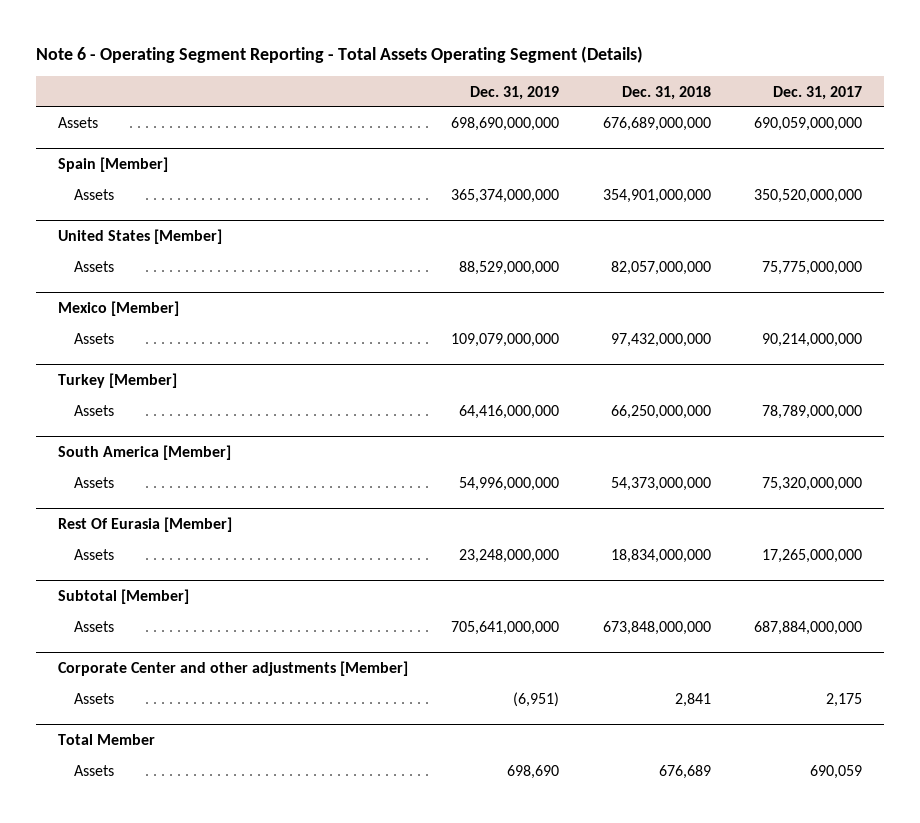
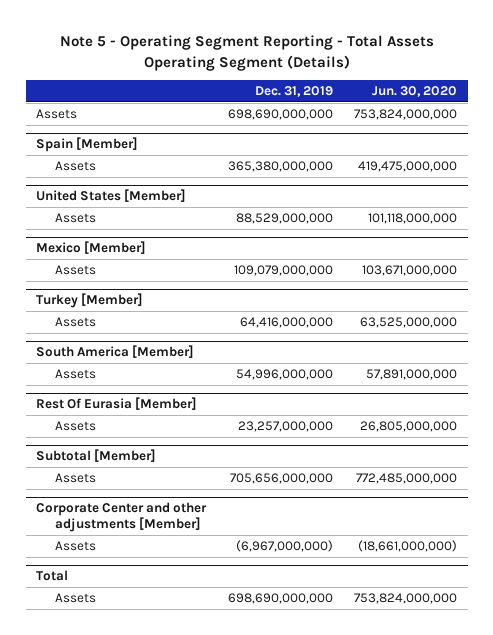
[35,46,643,64] Note 6 - Operating Segment Reporting - Total Assets Operating Segment (Details) -> [59,35,434,71] Note 5 - Operating Segment Reporting - Total Assets Operating Segment (Details)
[621,85,711,100] Dec. 31, 2018 -> none
[773,85,863,100] Dec. 31, 2017 -> none
none -> [372,86,458,98] Jun. 30, 2020
[451,189,560,204] 365,374,000,000 -> [227,161,333,173] 365,380,000,000
[459,549,560,564] 23,248,000,000 -> [237,421,333,433] 23,257,000,000
[451,621,560,636] 705,641,000,000 -> [229,473,333,485] 705,656,000,000
[513,692,560,708] (6,951) -> [235,540,333,553] (6,967,000,000)
[57,734,155,746] Total Member -> [36,570,69,582] Total
[507,765,560,780] 698,690 -> [227,593,333,605] 698,690,000,000

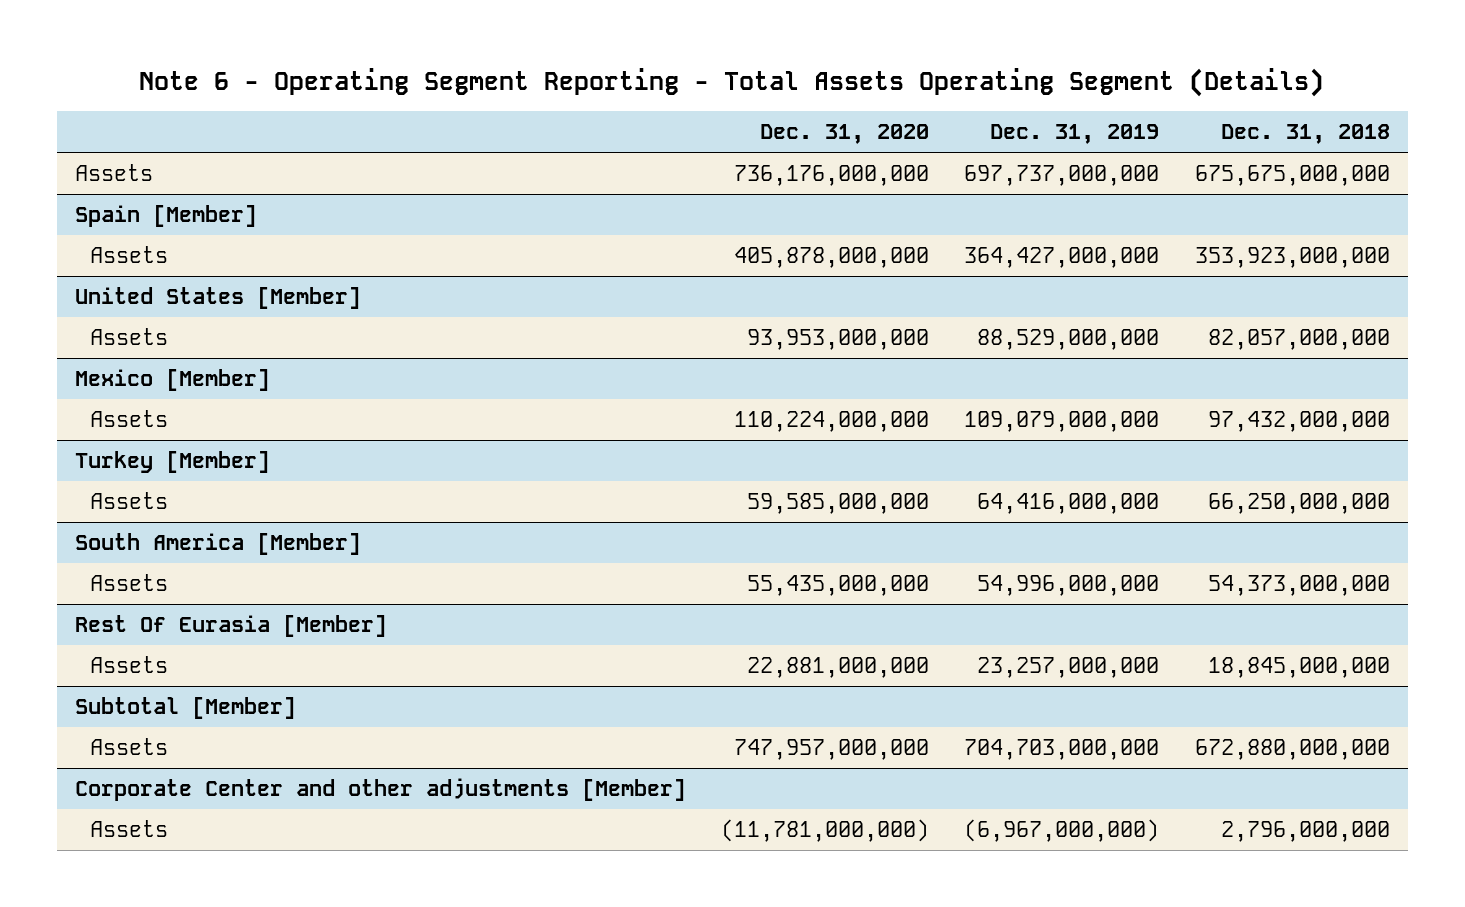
[59,35,434,71] Note 5 - Operating Segment Reporting - Total Assets Operating Segment (Details) -> [139,67,1325,97] Note 6 - Operating Segment Reporting - Total Assets Operating Segment (Details)
[372,86,458,98] Jun. 30, 2020 -> none
none -> [760,124,930,145] Dec. 31, 2020
none -> [1220,124,1390,145] Dec. 31, 2018
[227,109,333,121] 698,690,000,000 -> [964,165,1160,187] 697,737,000,000
[227,161,333,173] 365,380,000,000 -> [964,247,1160,269] 364,427,000,000
[229,473,333,485] 705,656,000,000 -> [964,739,1160,761] 704,703,000,000
[36,570,69,582] Total -> none
[54,593,96,604] Assets -> none

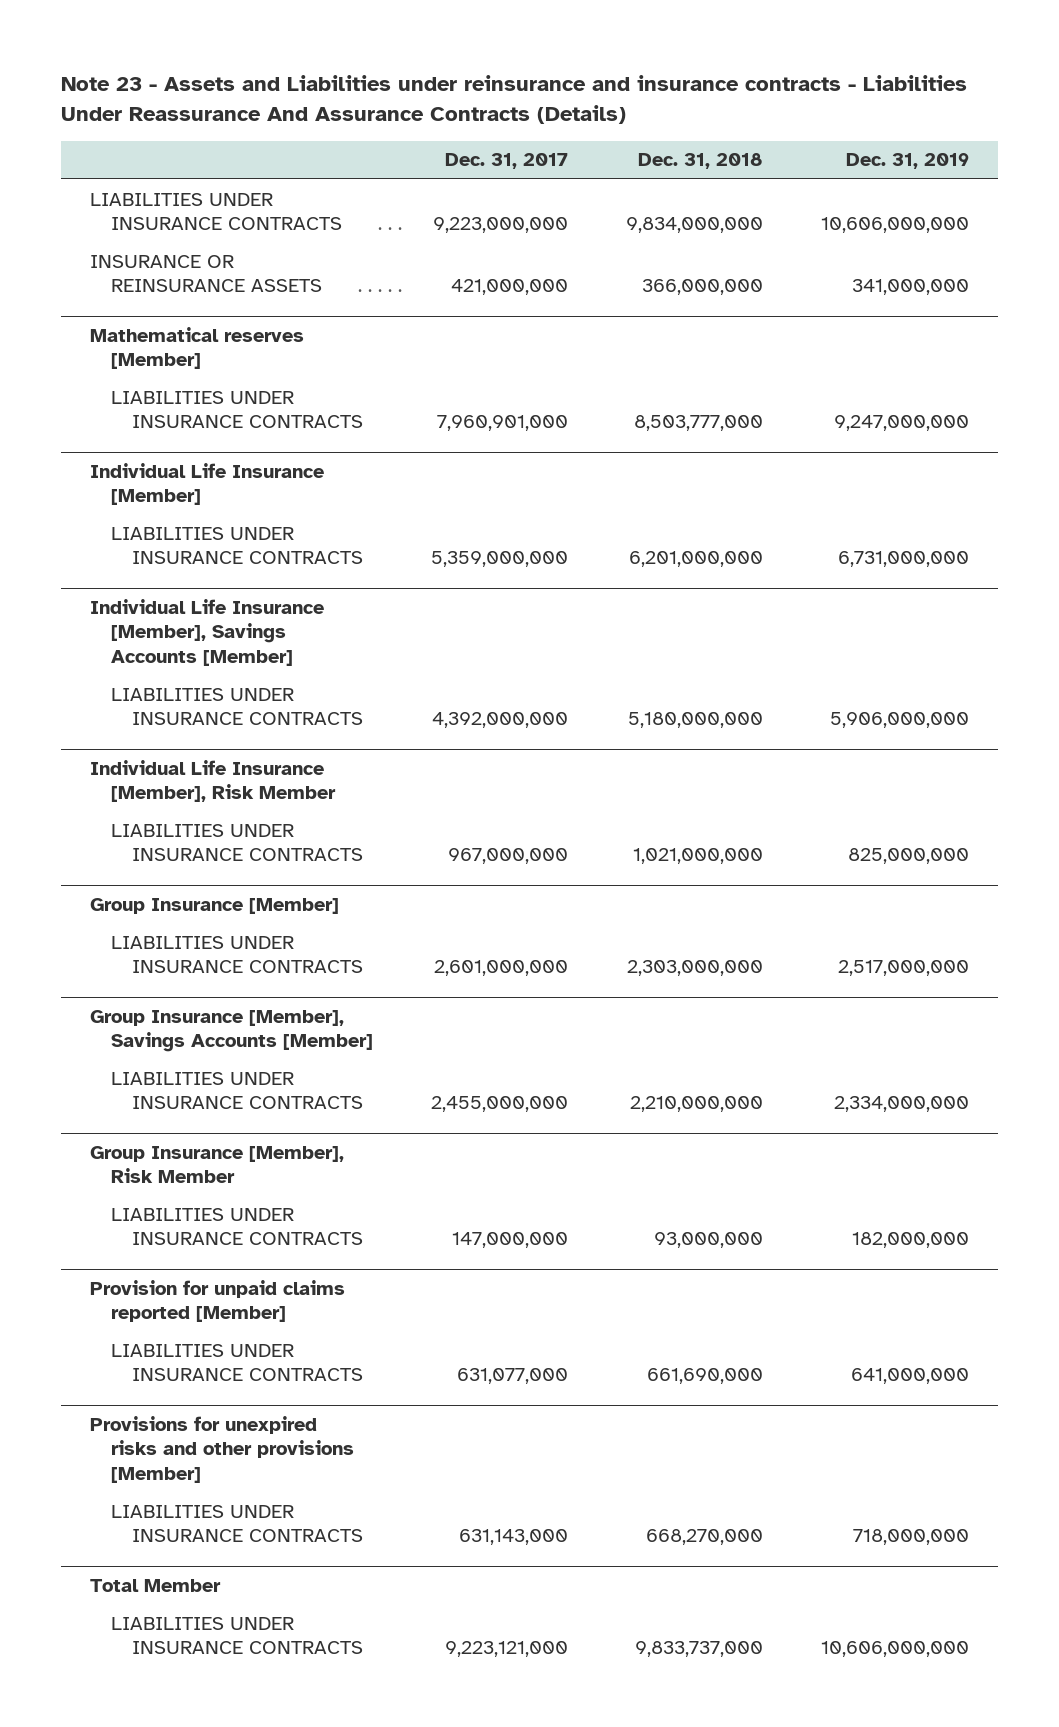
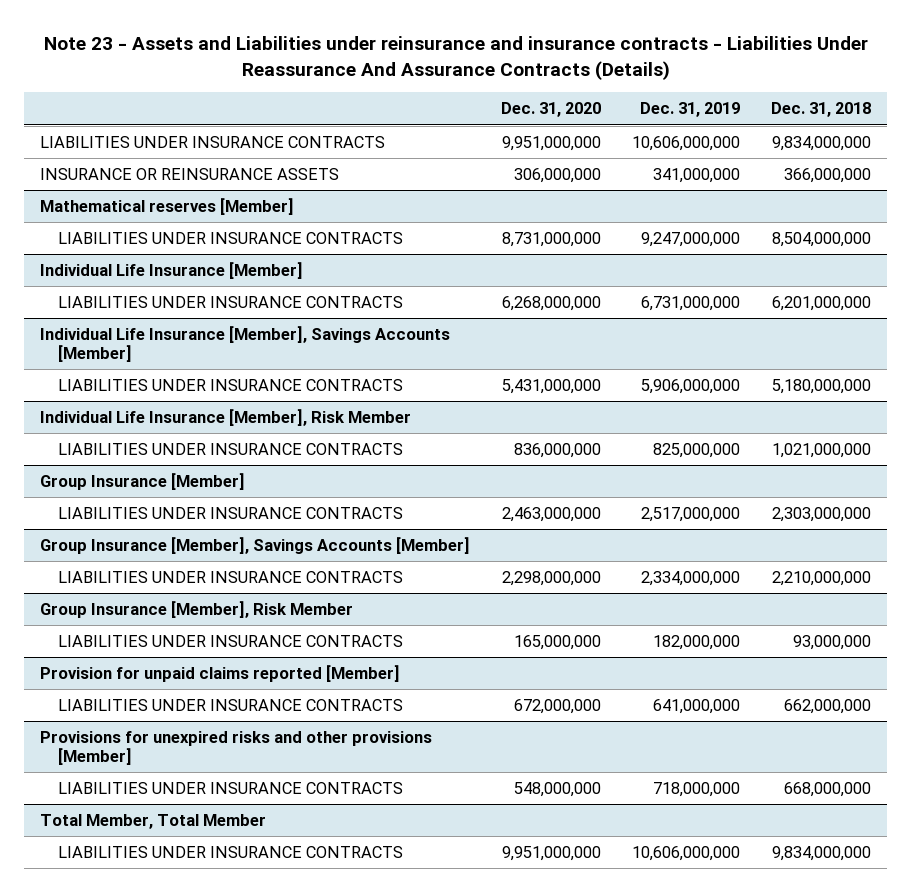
[445,153,569,170] Dec. 31, 2017 -> none
none -> [501,102,602,118] Dec. 31, 2020
[634,414,764,431] 8,503,777,000 -> [772,231,872,247] 8,504,000,000
[647,1367,764,1384] 661,690,000 -> [784,698,872,714] 662,000,000
[646,1528,764,1545] 668,270,000 -> [784,781,872,797] 668,000,000
[90,1578,222,1592] Total Member -> [39,813,266,829] Total Member, Total Member
[635,1640,764,1657] 9,833,737,000 -> [772,845,872,861] 9,834,000,000

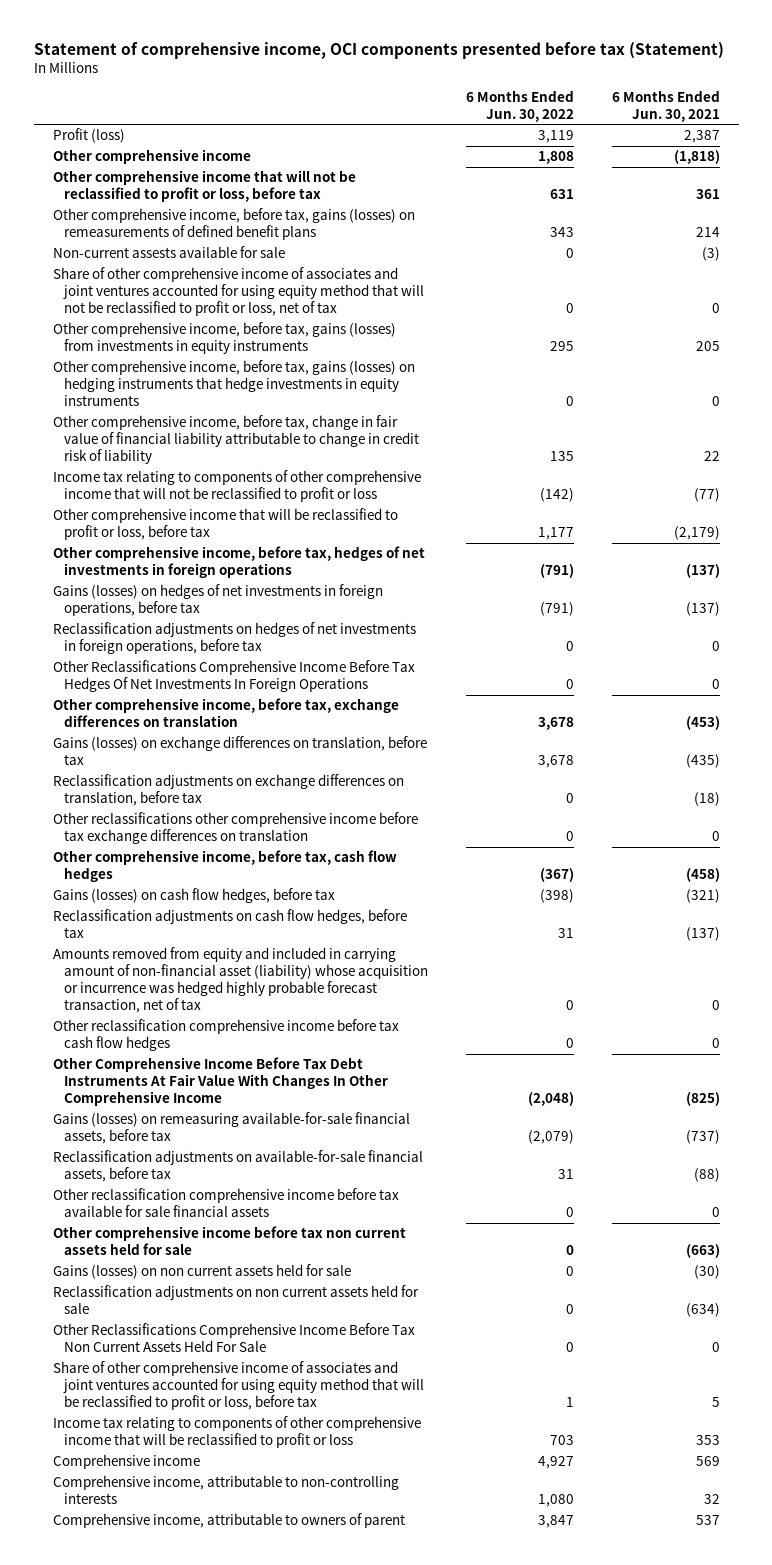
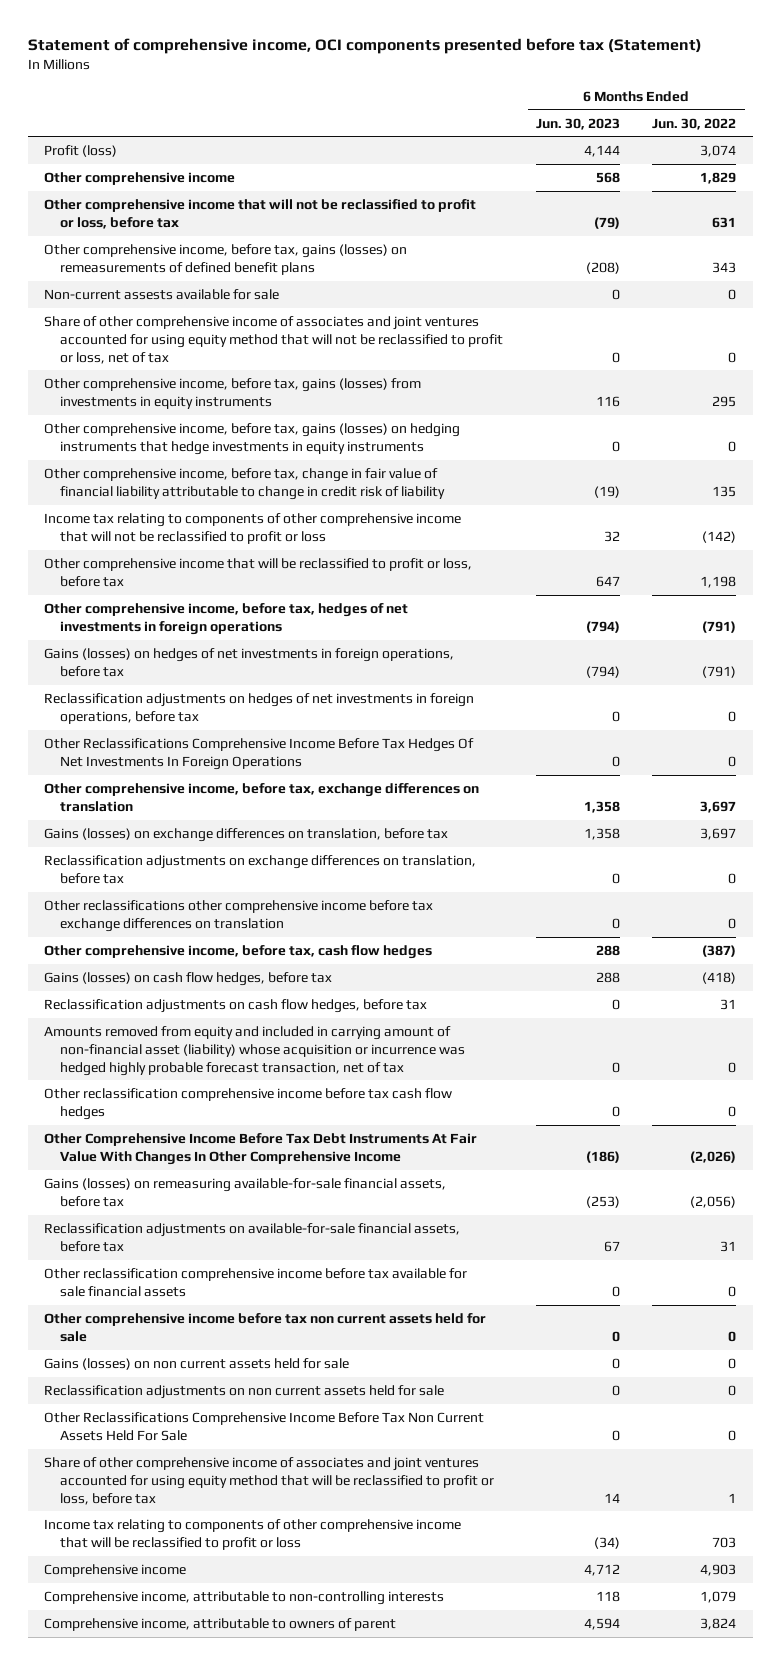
[611,89,720,122] 6 Months Ended Jun. 30, 2021 -> none
none -> [535,117,620,130] Jun. 30, 2023
[538,130,575,144] 3,119 -> [700,144,737,157] 3,074
[538,151,575,165] 1,808 -> [700,171,737,184] 1,829
[538,527,575,541] 1,177 -> [700,575,737,588] 1,198
[538,717,575,731] 3,678 -> [700,800,737,813] 3,697
[538,755,575,769] 3,678 -> [700,827,737,840] 3,697
[540,868,575,883] (367) -> [702,944,737,957] (387)
[540,889,575,904] (398) -> [702,971,737,984] (418)
[528,1092,575,1107] (2,048) -> [690,1150,737,1163] (2,026)
[528,1130,575,1145] (2,079) -> [690,1195,737,1208] (2,056)
[538,1456,575,1470] 4,927 -> [700,1563,737,1576] 4,903
[538,1494,575,1508] 1,080 -> [700,1590,737,1603] 1,079
[538,1515,575,1529] 3,847 -> [700,1617,737,1630] 3,824

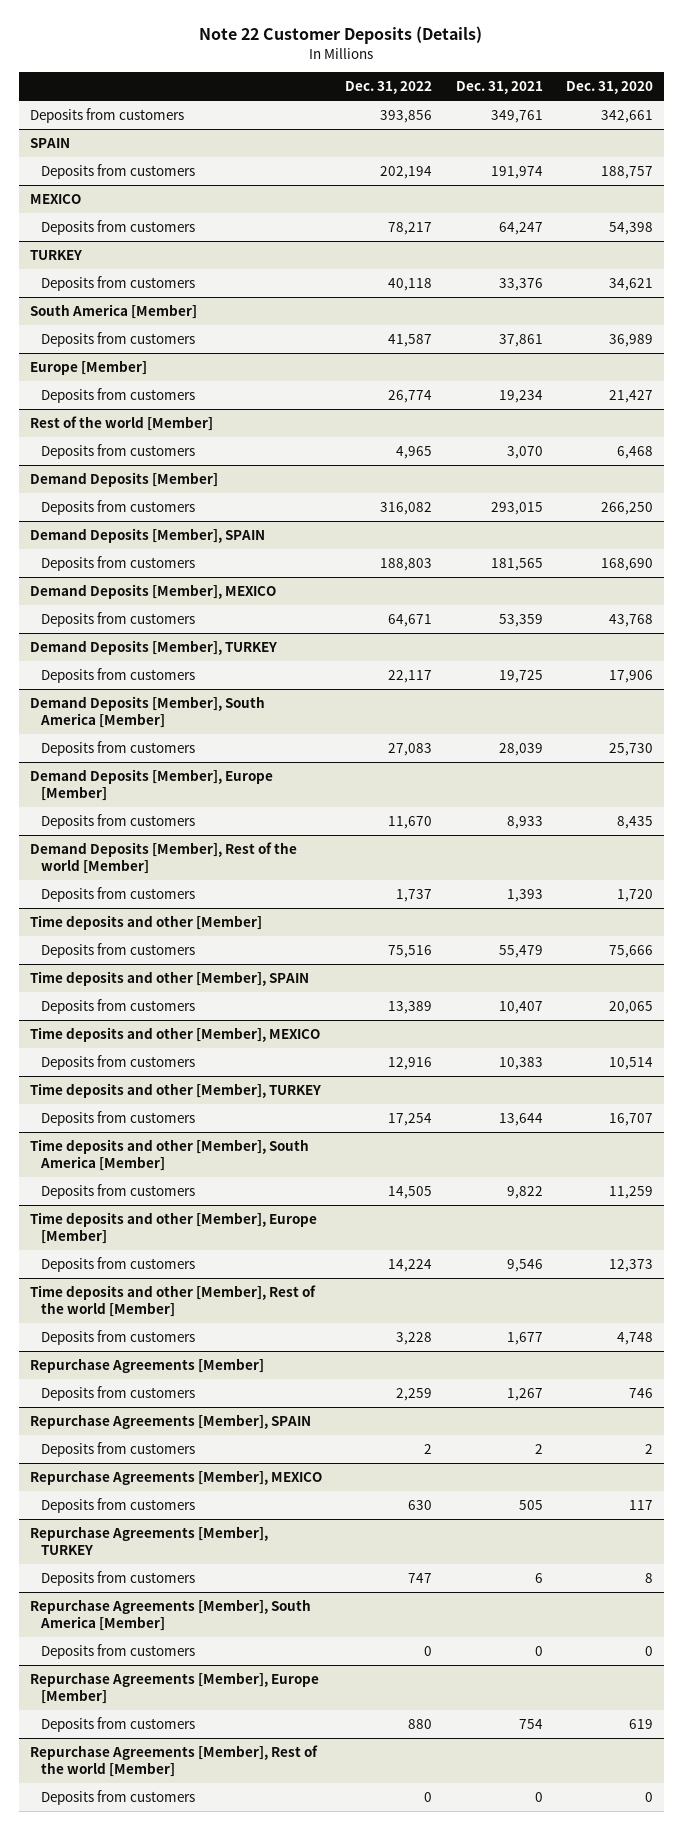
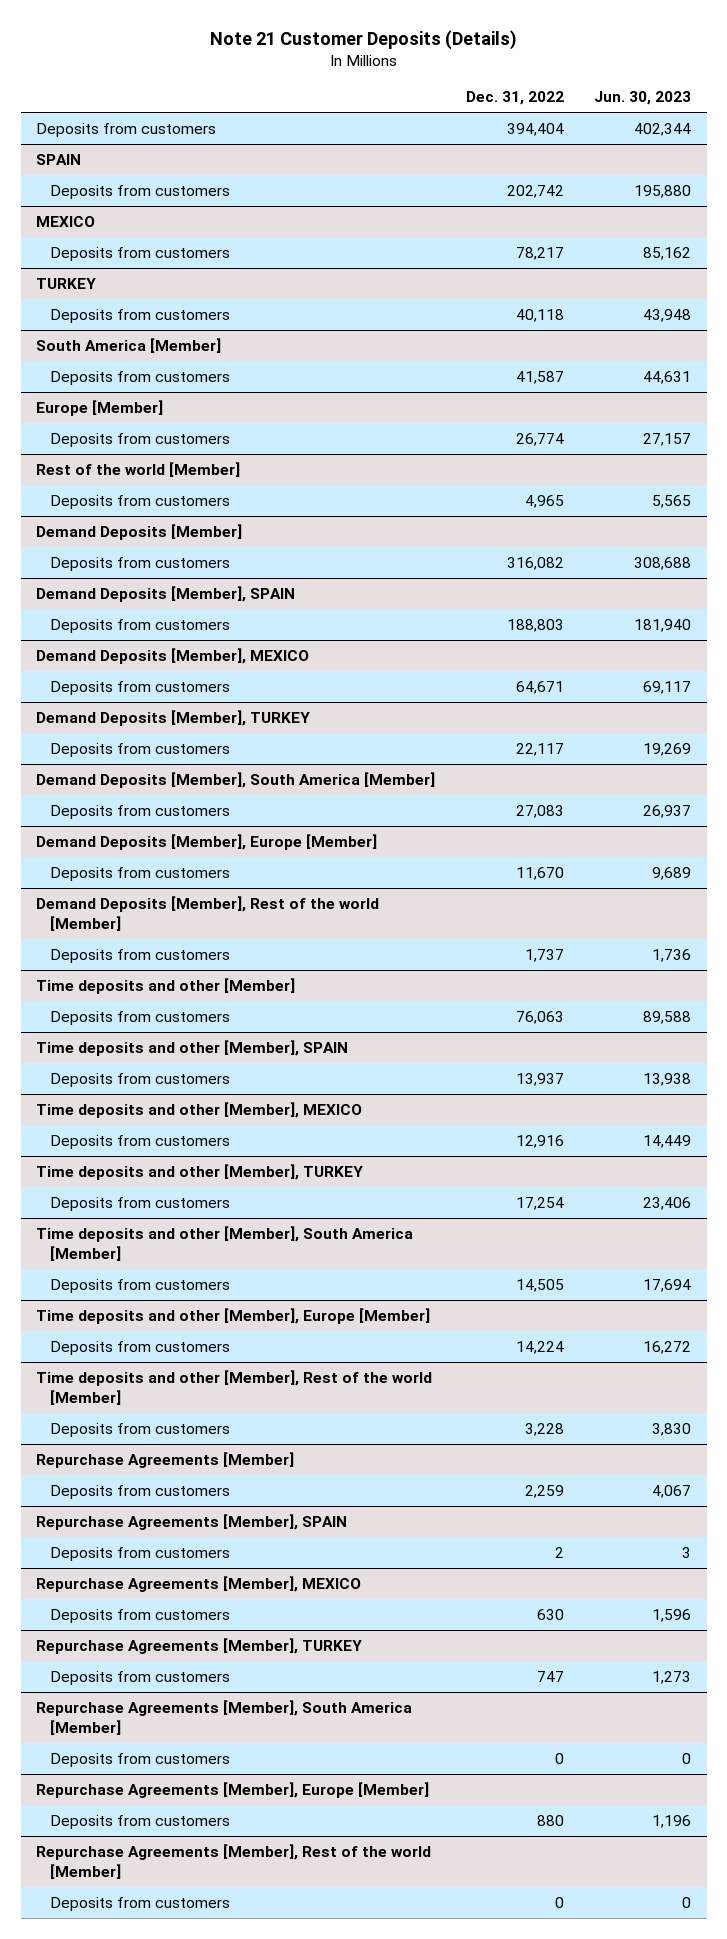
[199,26,483,45] Note 22 Customer Deposits (Details) -> [209,29,517,50] Note 21 Customer Deposits (Details)
[455,81,543,95] Dec. 31, 2021 -> none
[565,81,653,95] Dec. 31, 2020 -> none
none -> [594,91,692,106] Jun. 30, 2023
[380,109,433,123] 393,856 -> [506,123,564,137] 394,404
[380,165,433,179] 202,194 -> [506,185,564,199] 202,742
[388,944,433,958] 75,516 -> [515,1011,564,1025] 76,063
[388,1000,433,1014] 13,389 -> [515,1073,564,1087] 13,937

